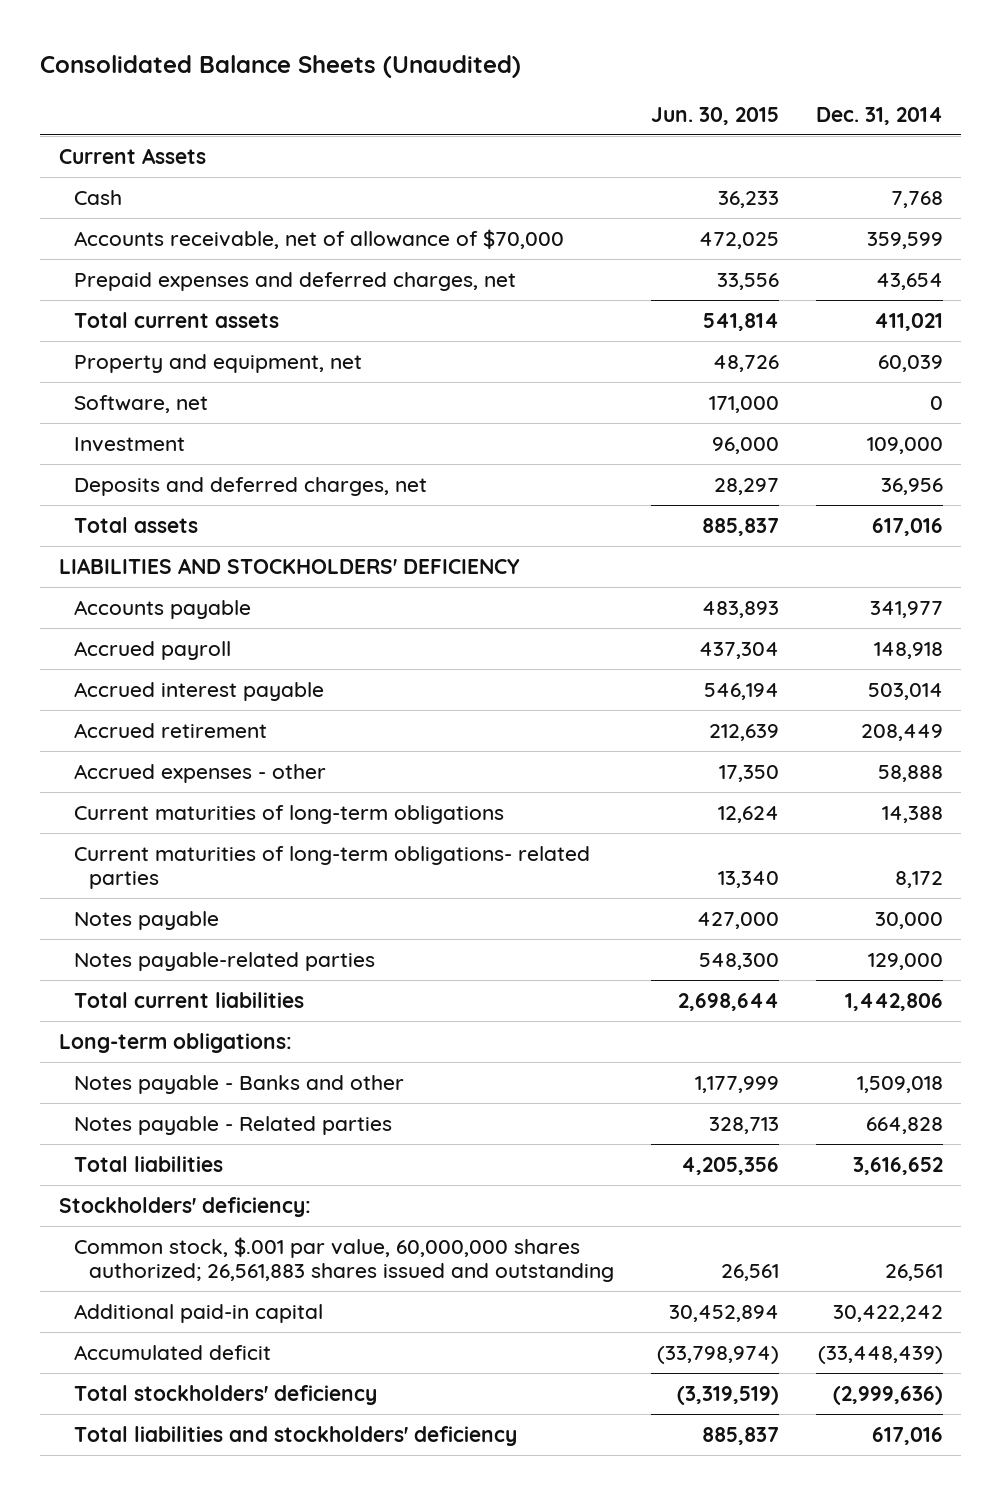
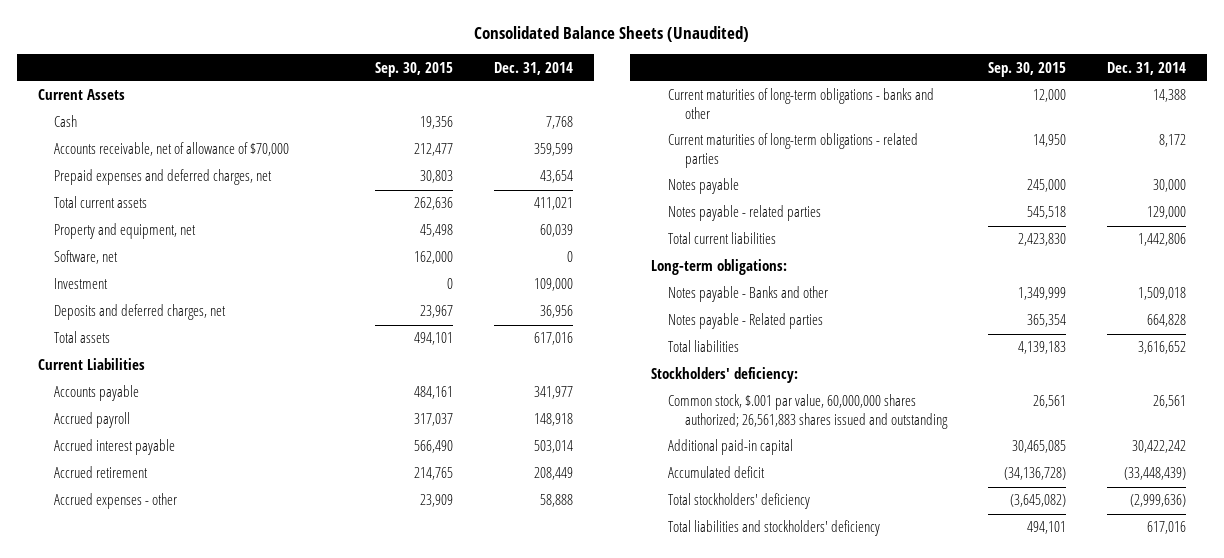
[650,106,779,125] Jun. 30, 2015 -> none
none -> [374,61,453,77] Sep. 30, 2015
[58,557,520,574] LIABILITIES AND STOCKHOLDERS' DEFICIENCY -> none
none -> [37,358,145,371] Current Liabilities
[73,804,504,824] Current maturities of long-term obligations -> [667,88,934,120] Current maturities of long-term obligations - banks and other
[73,845,590,890] Current maturities of long-term obligations- related parties -> [667,133,918,169] Current maturities of long-term obligations - related parties
[73,951,375,971] Notes payable-related parties -> [667,205,821,222] Notes payable - related parties

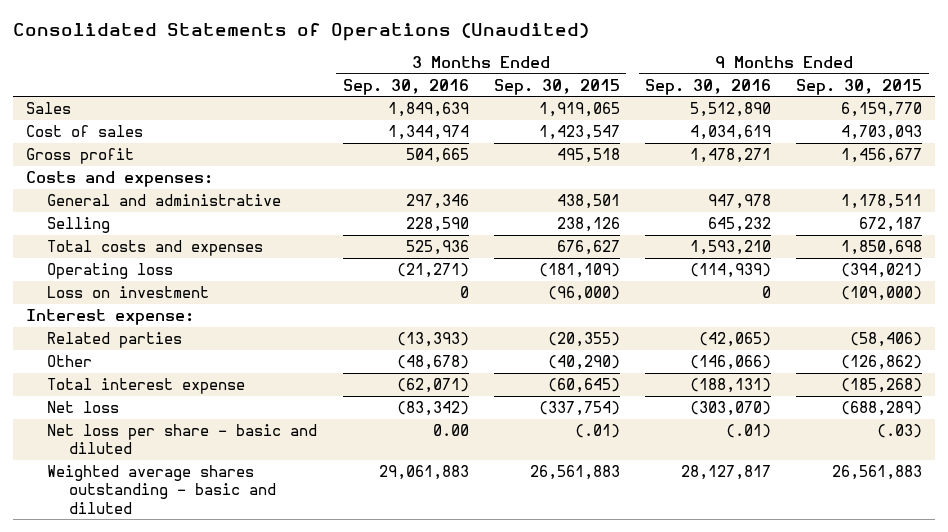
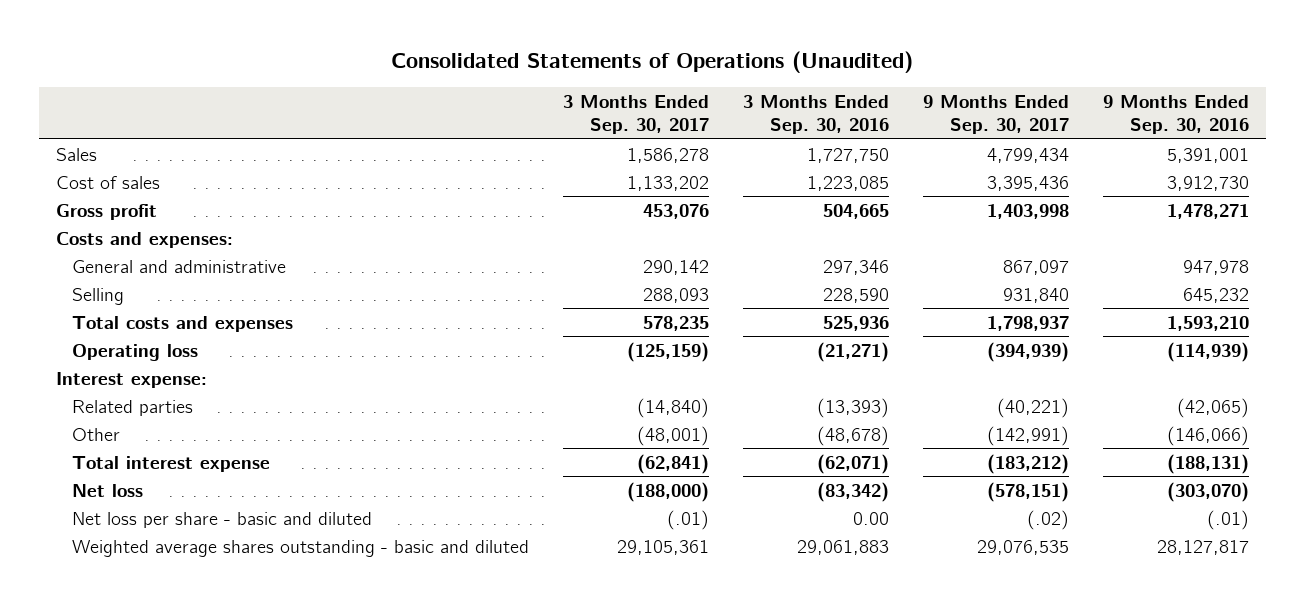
[493,78,620,95] Sep. 30, 2015 -> none
[796,78,923,95] Sep. 30, 2015 -> none
none -> [562,94,709,135] 3 Months Ended Sep. 30, 2017
none -> [922,94,1069,135] 9 Months Ended Sep. 30, 2017
[387,101,469,117] 1,849,639 -> [806,147,889,163] 1,727,750
[690,101,772,117] 5,512,890 -> [1166,147,1249,163] 5,391,001
[387,124,469,140] 1,344,974 -> [806,175,889,191] 1,223,085
[690,124,772,140] 4,034,619 -> [1166,175,1249,191] 3,912,730
[47,285,210,298] Loss on investment -> none

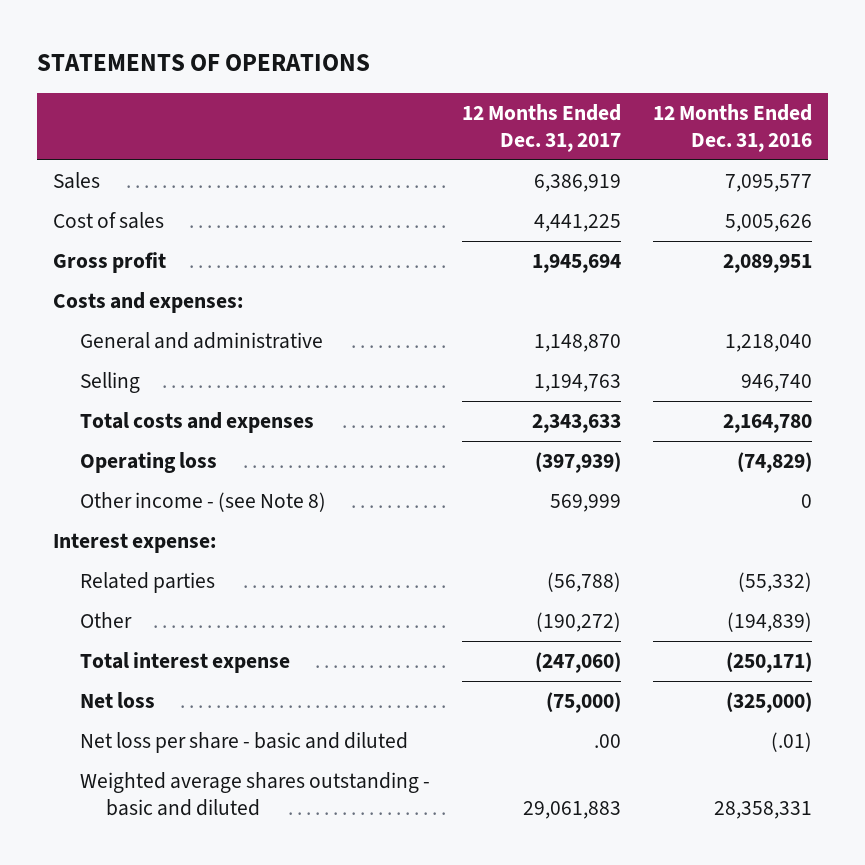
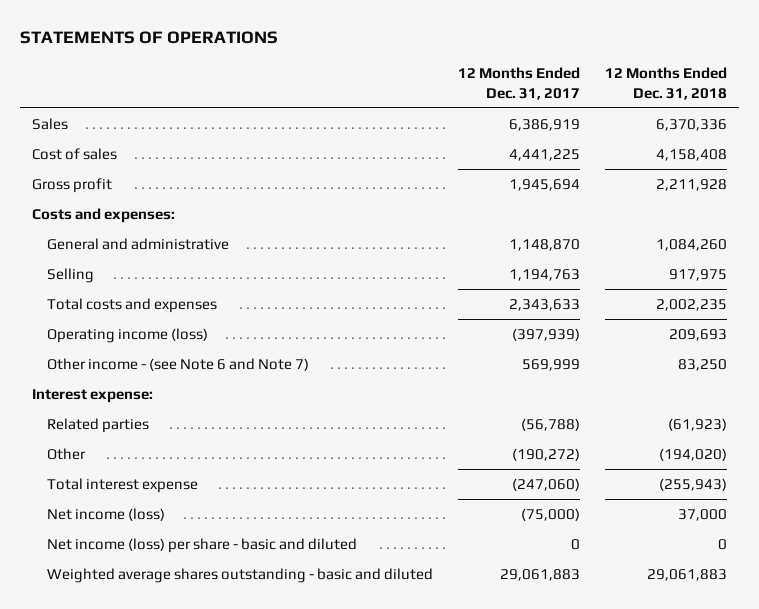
[653,103,813,152] 12 Months Ended Dec. 31, 2016 -> none
none -> [604,67,727,100] 12 Months Ended Dec. 31, 2018
[79,452,217,474] Operating loss -> [47,327,209,343] Operating income (loss)
[79,492,326,513] Other income - (see Note 8) -> [47,357,310,371] Other income - (see Note 6 and Note 7)
[79,692,155,709] Net loss -> [47,507,166,521] Net income (loss)
[79,732,408,754] Net loss per share - basic and diluted -> [47,537,358,553] Net income (loss) per share - basic and diluted
[593,734,621,749] .00 -> [570,538,580,550] 0

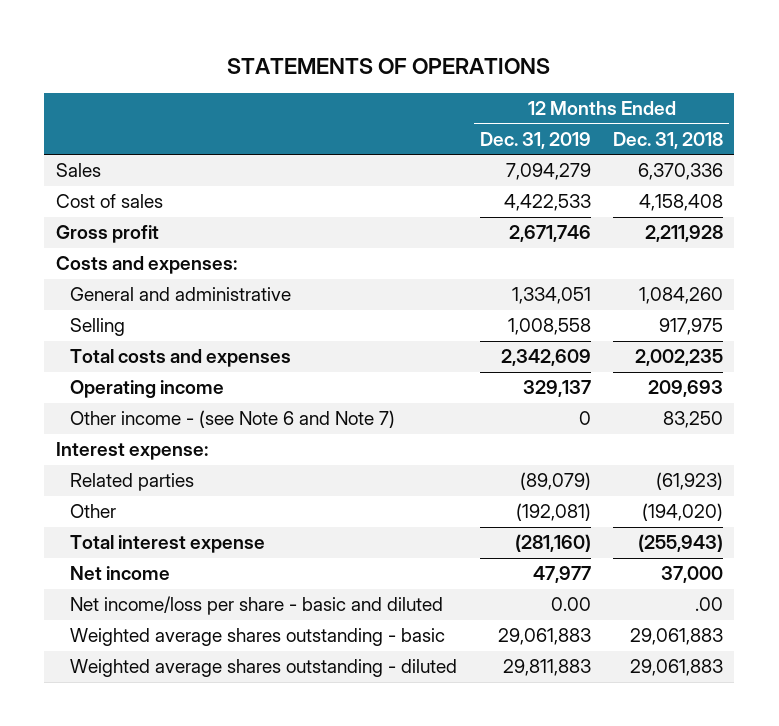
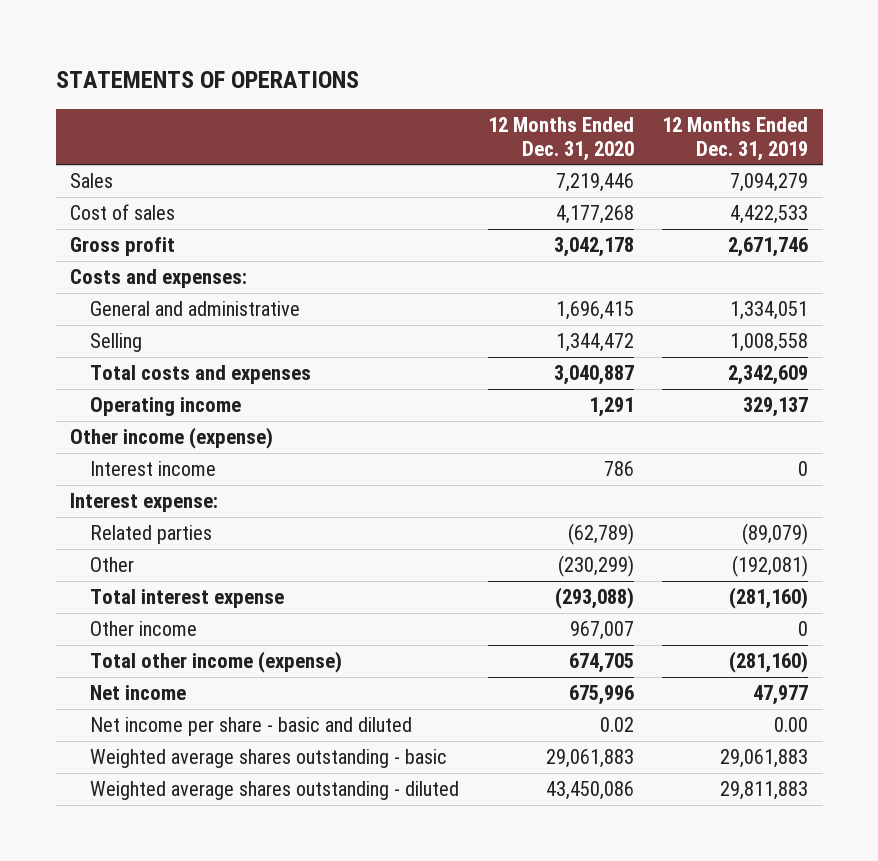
[613,131,724,149] Dec. 31, 2018 -> none
none -> [487,116,634,161] 12 Months Ended Dec. 31, 2020
[70,410,396,429] Other income - (see Note 6 and Note 7) -> none
none -> [70,427,274,450] Other income (expense)
none -> [90,461,217,477] Interest income
none -> [90,621,198,637] Other income
none -> [90,651,343,674] Total other income (expense)
[70,596,444,616] Net income/loss per share - basic and diluted -> [90,717,413,737] Net income per share - basic and diluted

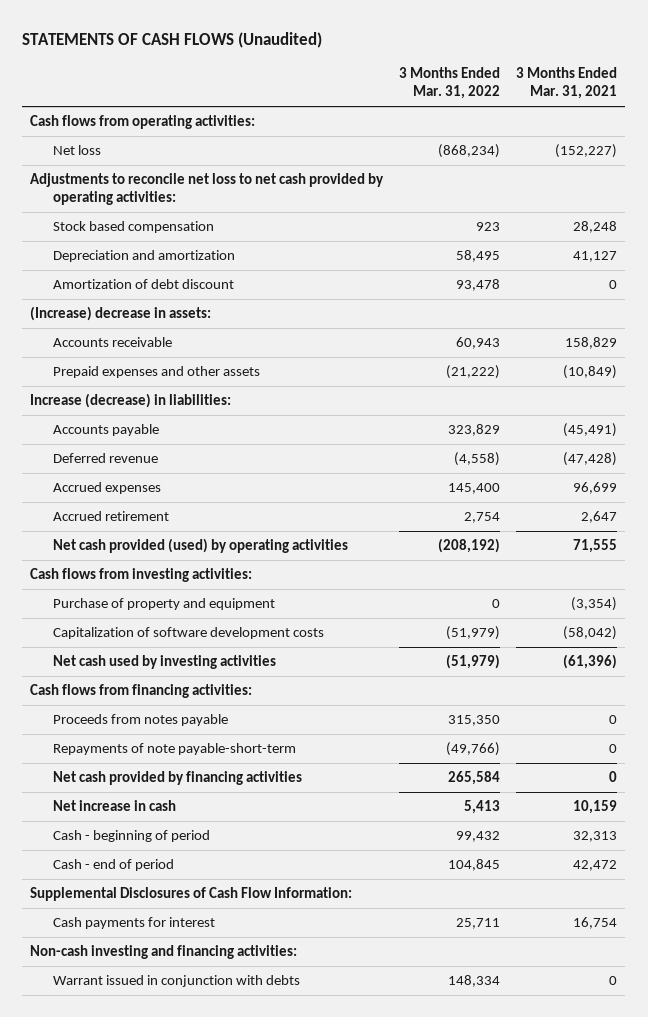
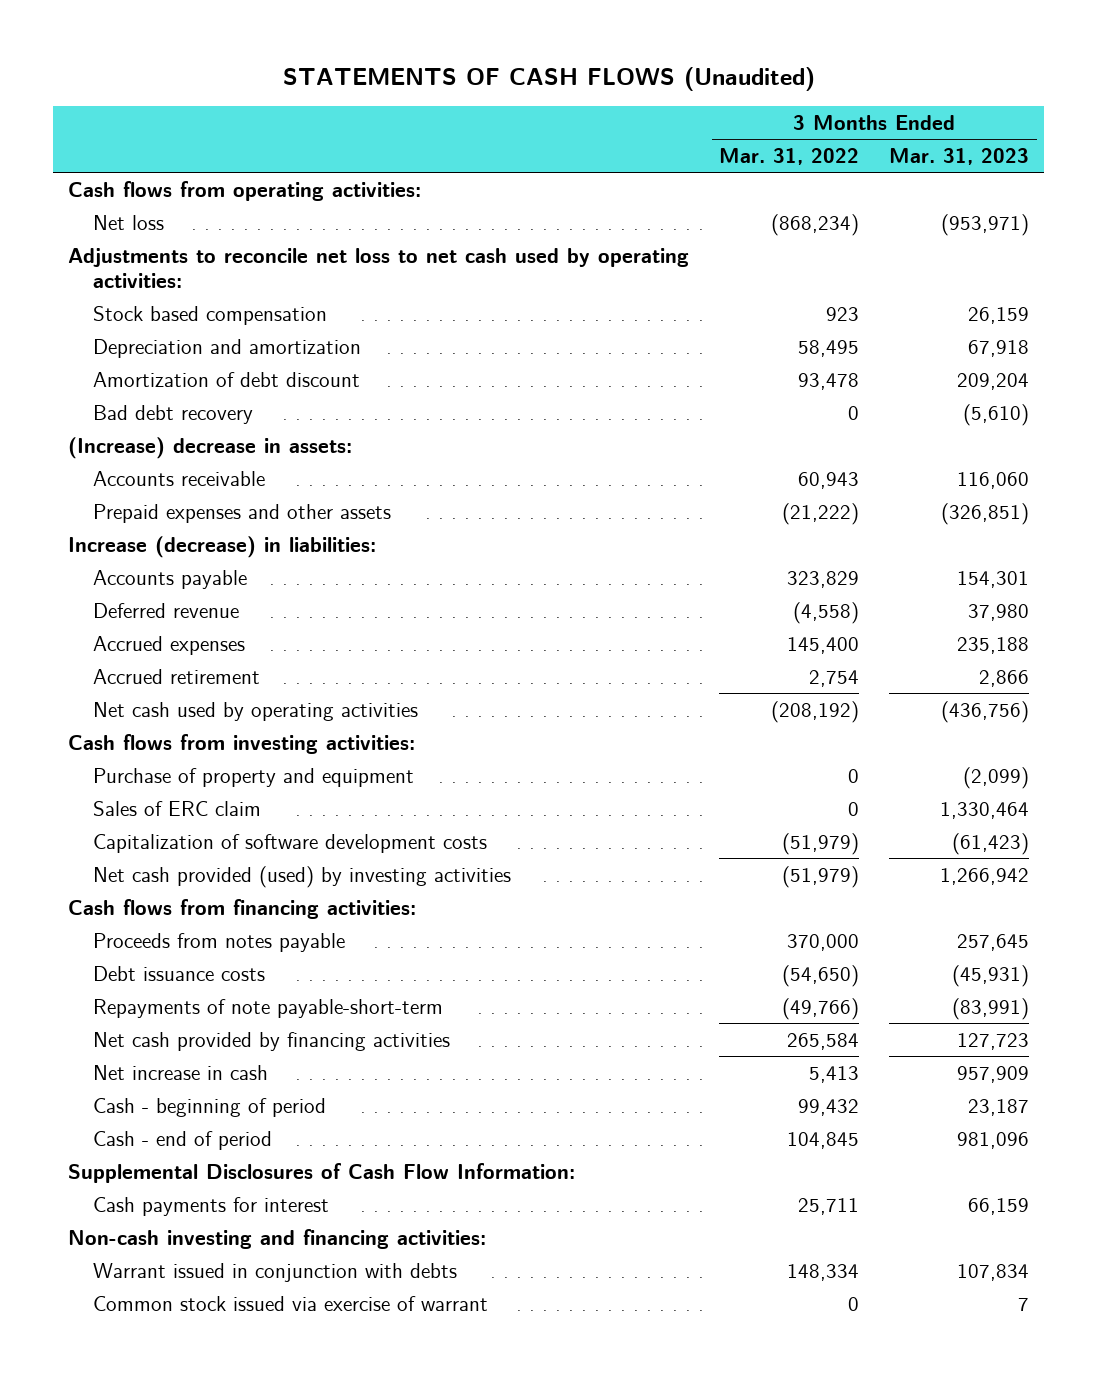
[516,67,618,100] 3 Months Ended Mar. 31, 2021 -> none
none -> [889,148,1030,166] Mar. 31, 2023
[30,173,385,206] Adjustments to reconcile net loss to net cash provided by operating activities: -> [67,247,689,289] Adjustments to reconcile net loss to net cash used by operating activities:
none -> [92,404,253,424] Bad debt recovery
[52,538,348,554] Net cash provided (used) by operating activities -> [92,701,418,721] Net cash used by operating activities
none -> [92,800,261,816] Sales of ERC claim
[52,655,276,670] Net cash used by investing activities -> [92,865,511,888] Net cash provided (used) by investing activities
[448,715,501,727] 315,350 -> [787,933,860,951] 370,000
none -> [92,965,265,981] Debt issuance costs
none -> [92,1295,488,1311] Common stock issued via exercise of warrant

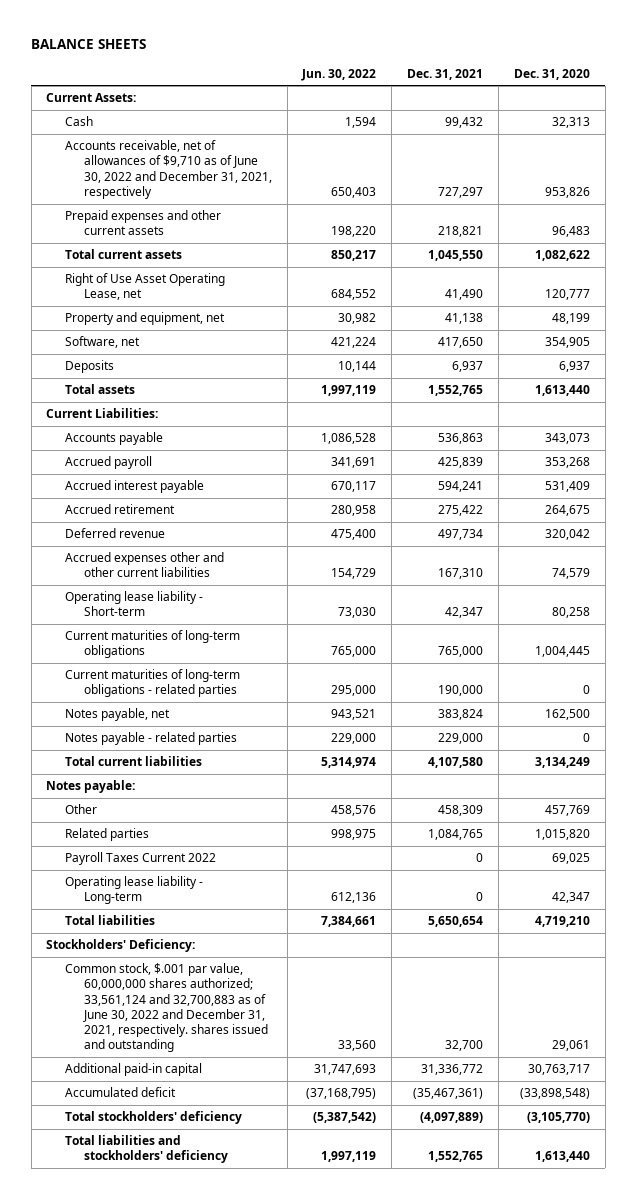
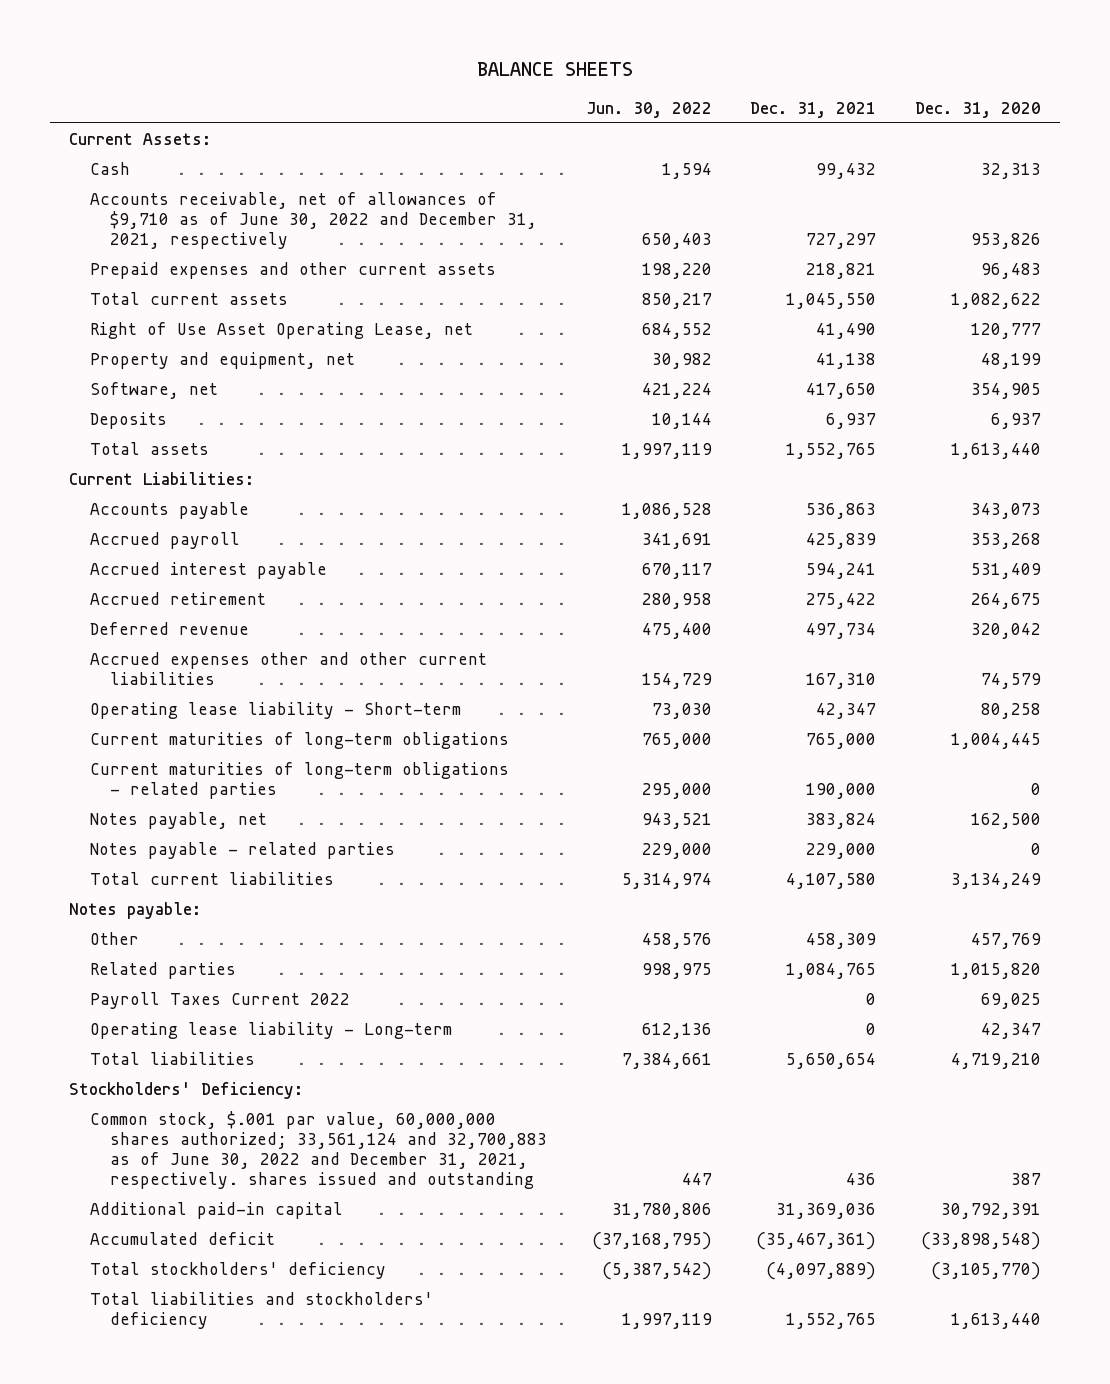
[338,1040,377,1052] 33,560 -> [681,1172,712,1185] 447
[445,1040,484,1052] 32,700 -> [846,1172,877,1185] 436
[551,1040,590,1052] 29,061 -> [1011,1172,1042,1185] 387
[314,1064,377,1076] 31,747,693 -> [611,1202,712,1219] 31,780,806
[421,1064,484,1076] 31,336,772 -> [776,1202,877,1219] 31,369,036
[527,1064,590,1076] 30,763,717 -> [941,1202,1042,1219] 30,792,391

